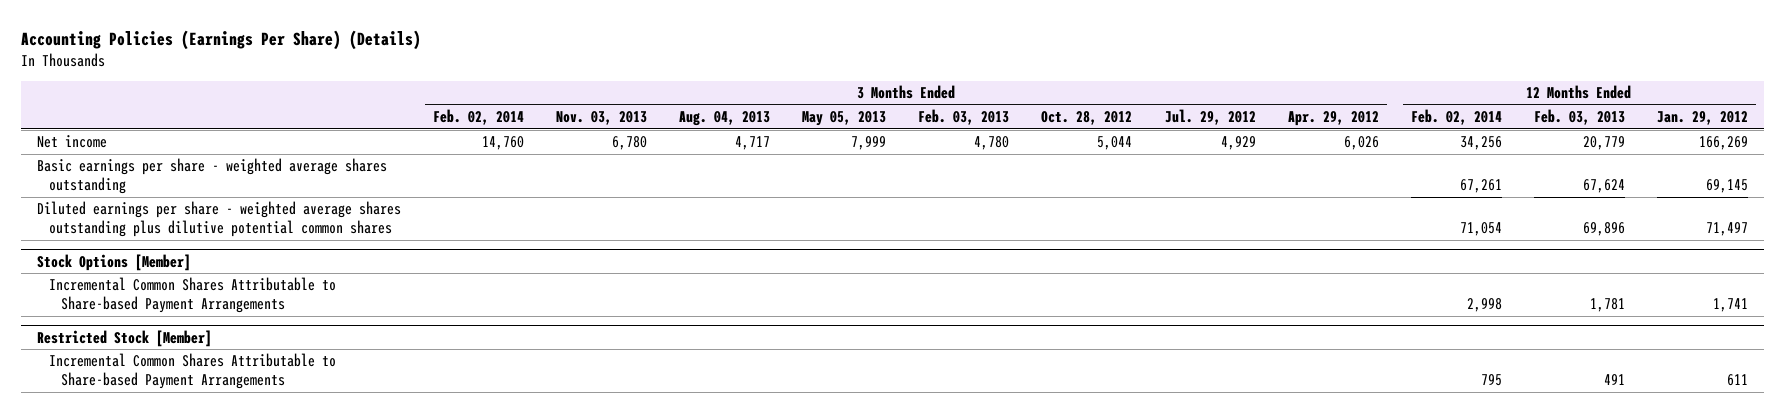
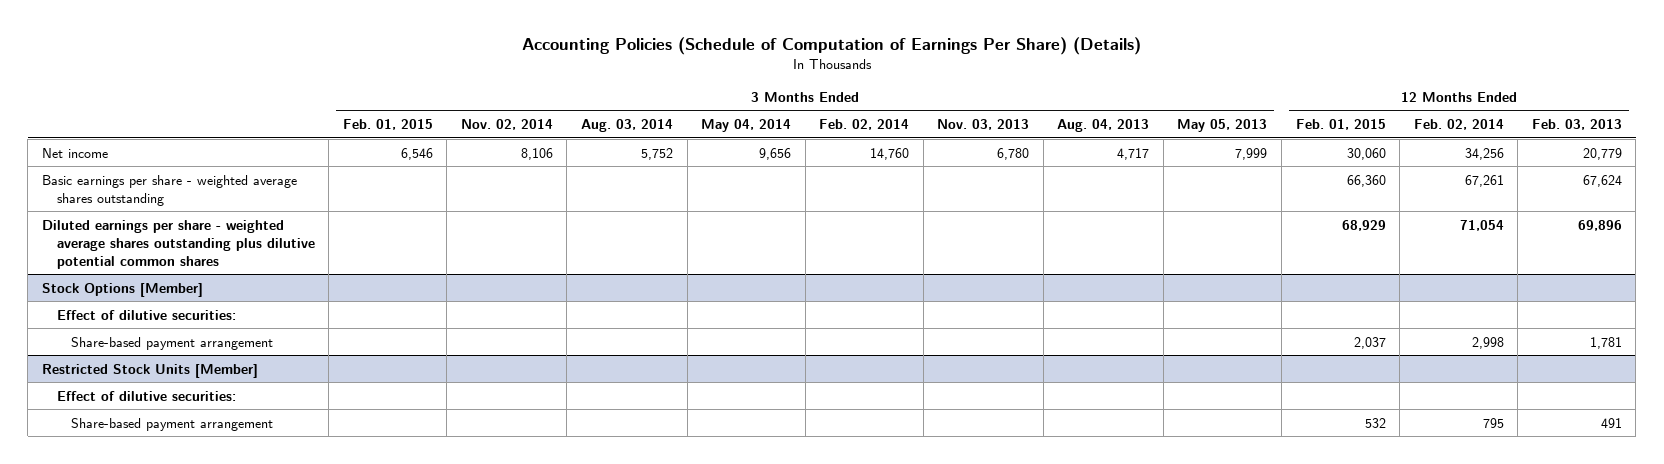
[21,30,422,51] Accounting Policies (Earnings Per Share) (Details) -> [521,37,1141,56] Accounting Policies (Schedule of Computation of Earnings Per Share) (Details)
[918,109,1010,126] Feb. 03, 2013 -> none
[1041,111,1133,126] Oct. 28, 2012 -> none
[1164,109,1256,126] Jul. 29, 2012 -> none
[1287,111,1379,127] Apr. 29, 2012 -> none
[1656,111,1748,126] Jan. 29, 2012 -> none
none -> [342,119,433,131] Feb. 01, 2015
none -> [460,119,553,131] Nov. 02, 2014
none -> [580,119,673,133] Aug. 03, 2014
none -> [701,119,792,133] May 04, 2014
none -> [1295,119,1386,131] Feb. 01, 2015
none -> [56,309,236,320] Effect of dilutive securities:
[49,277,337,314] Incremental Common Shares Attributable to Share-based Payment Arrangements -> [71,336,274,350] Share-based payment arrangement
[37,329,213,347] Restricted Stock [Member] -> [41,363,258,378] Restricted Stock Units [Member]
none -> [56,390,236,401] Effect of dilutive securities:
[49,353,337,390] Incremental Common Shares Attributable to Share-based Payment Arrangements -> [71,417,274,431] Share-based payment arrangement

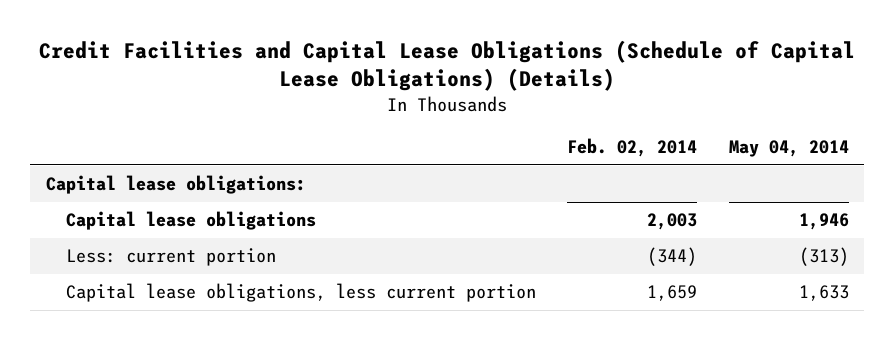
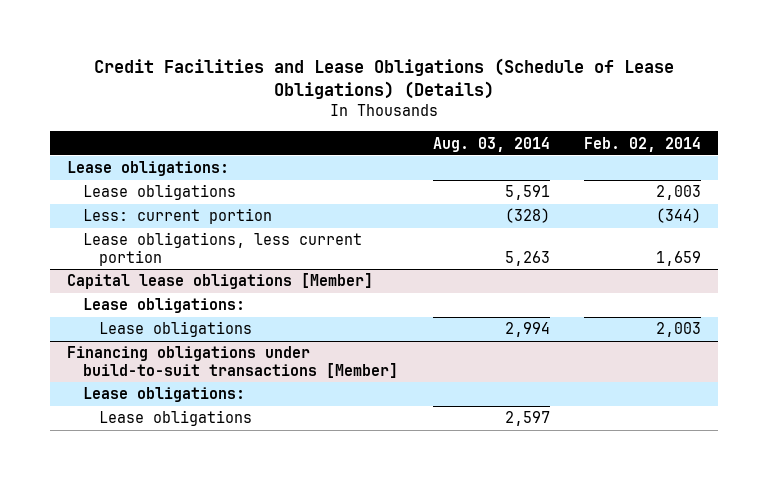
[39,40,856,92] Credit Facilities and Capital Lease Obligations (Schedule of Capital Lease Obligations) (Details) -> [94,58,675,100] Credit Facilities and Lease Obligations (Schedule of Lease Obligations) (Details)
[728,140,849,158] May 04, 2014 -> none
none -> [432,136,550,152] Aug. 03, 2014
[45,175,306,195] Capital lease obligations: -> [67,161,230,177] Lease obligations:
[65,211,316,231] Capital lease obligations -> [83,184,237,201] Lease obligations
[65,283,536,303] Capital lease obligations, less current portion -> [83,232,363,266] Lease obligations, less current portion
none -> [67,273,374,290] Capital lease obligations [Member]
none -> [83,298,246,314] Lease obligations:
none -> [99,321,253,338] Lease obligations
none -> [67,346,399,378] Financing obligations under build-to-suit transactions [Member]
none -> [83,387,246,403] Lease obligations:
none -> [99,410,253,427] Lease obligations

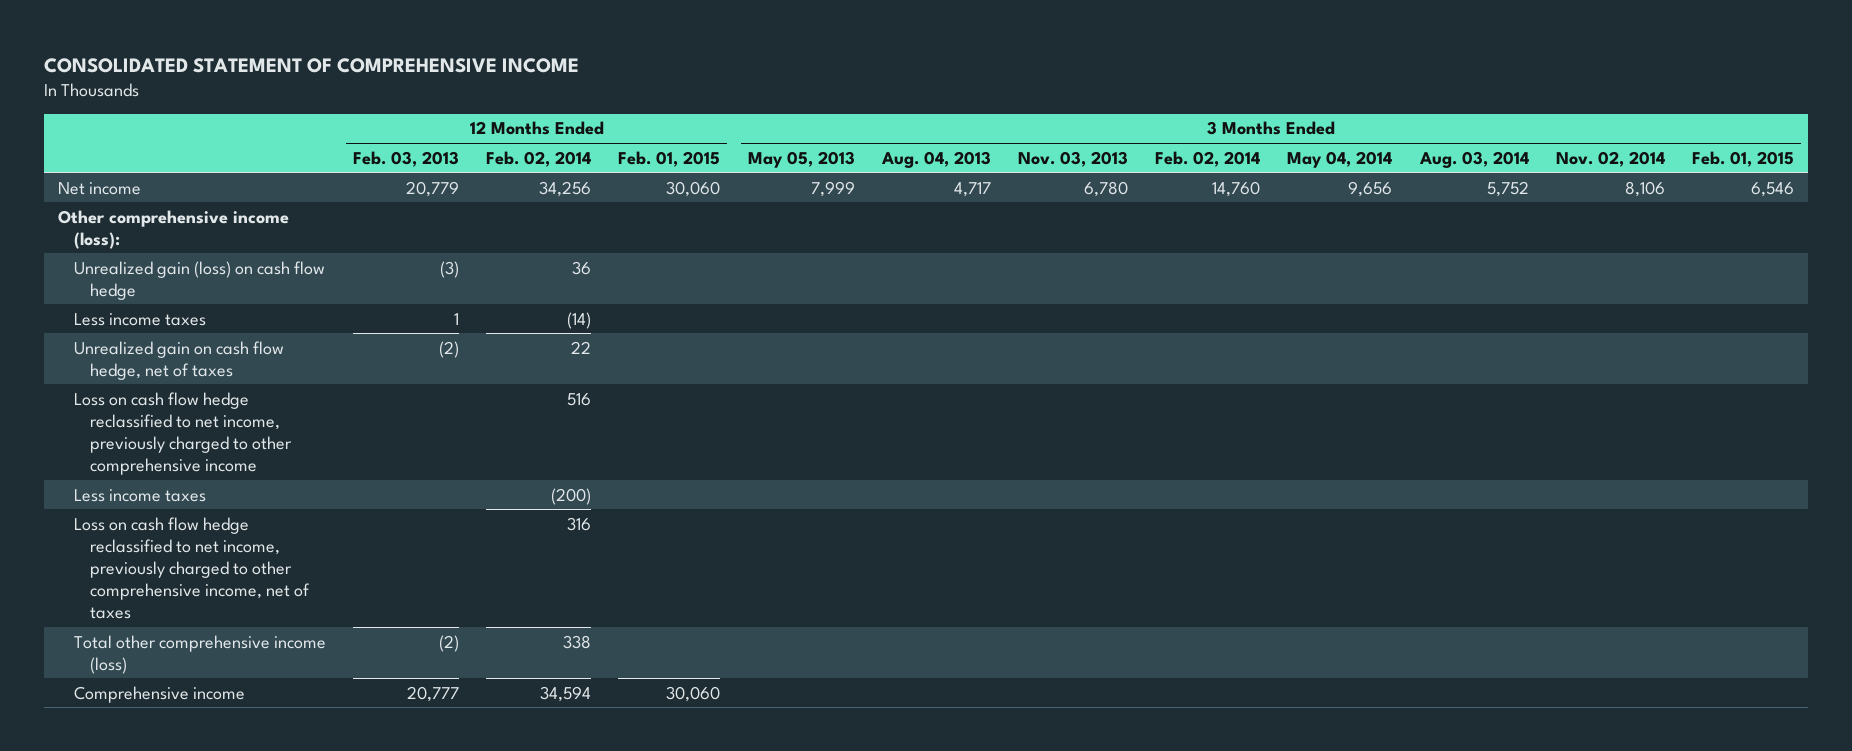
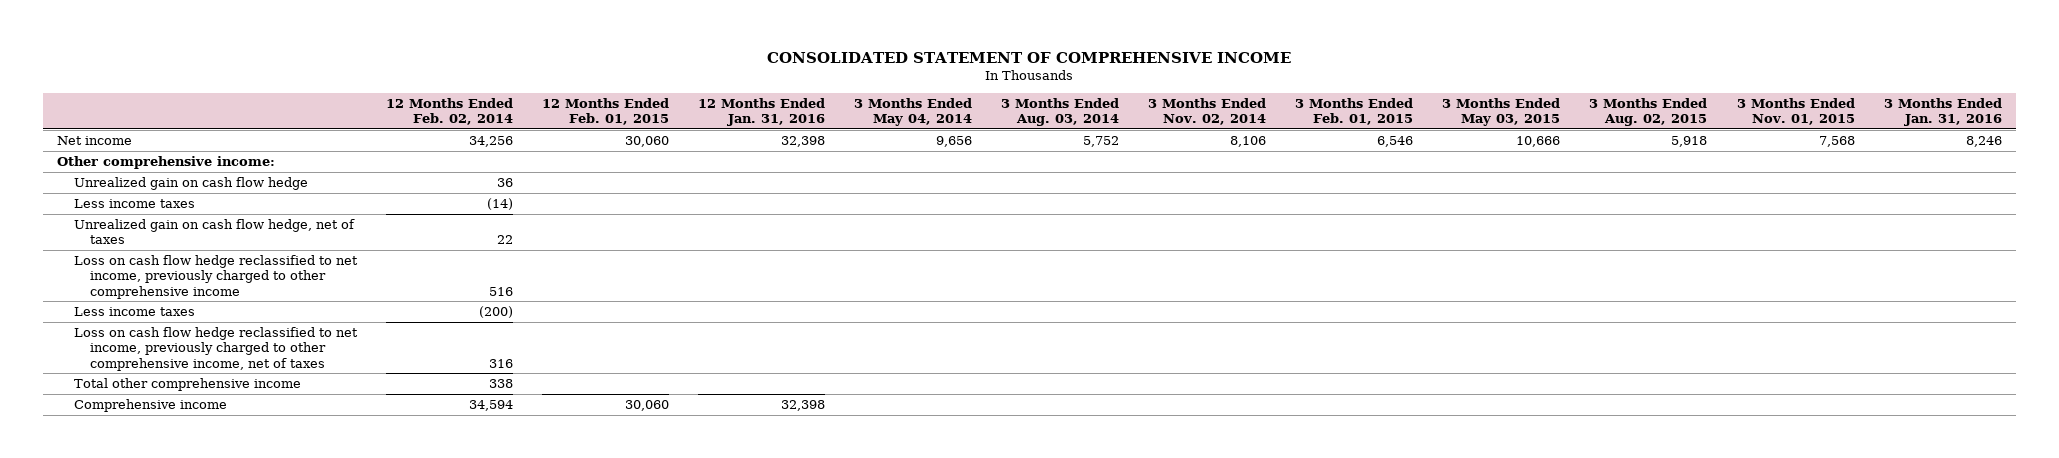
[352,150,459,167] Feb. 03, 2013 -> none
[747,150,855,168] May 05, 2013 -> none
[880,150,991,168] Aug. 04, 2013 -> none
[1017,150,1128,167] Nov. 03, 2013 -> none
[1155,150,1261,167] Feb. 02, 2014 -> none
none -> [697,97,825,126] 12 Months Ended Jan. 31, 2016
none -> [1442,97,1561,126] 3 Months Ended May 03, 2015
none -> [1589,97,1708,126] 3 Months Ended Aug. 02, 2015
none -> [1736,97,1855,125] 3 Months Ended Nov. 01, 2015
none -> [1883,97,2002,126] 3 Months Ended Jan. 31, 2016
[57,209,289,249] Other comprehensive income (loss): -> [57,156,276,170] Other comprehensive income:
[73,260,325,300] Unrealized gain (loss) on cash flow hedge -> [73,177,308,191] Unrealized gain on cash flow hedge
[73,634,326,674] Total other comprehensive income (loss) -> [73,378,301,392] Total other comprehensive income

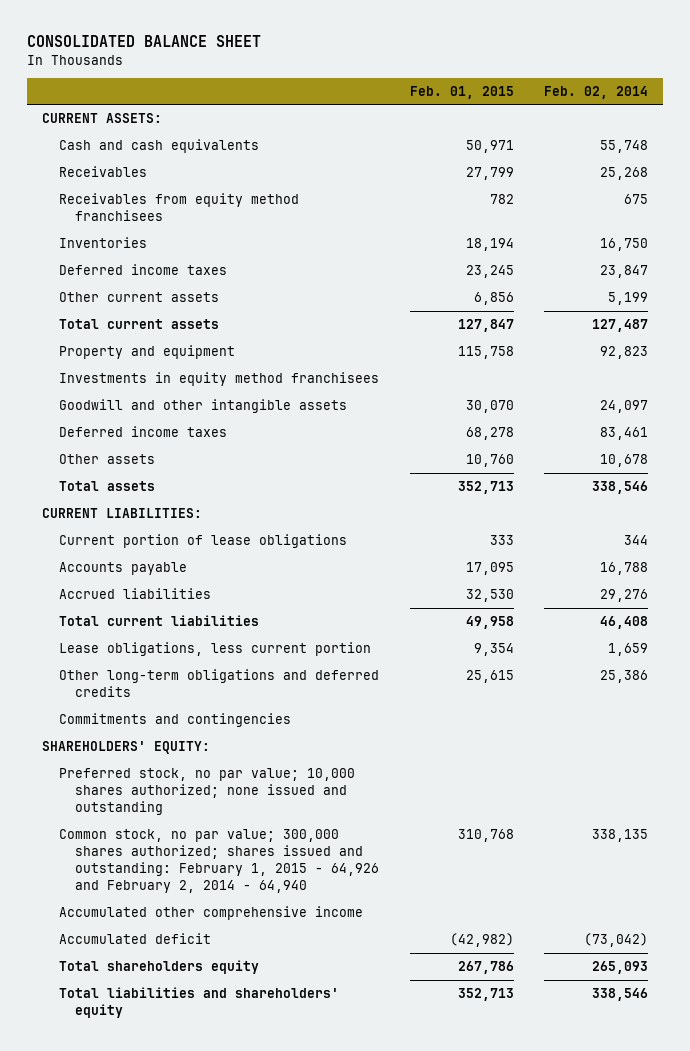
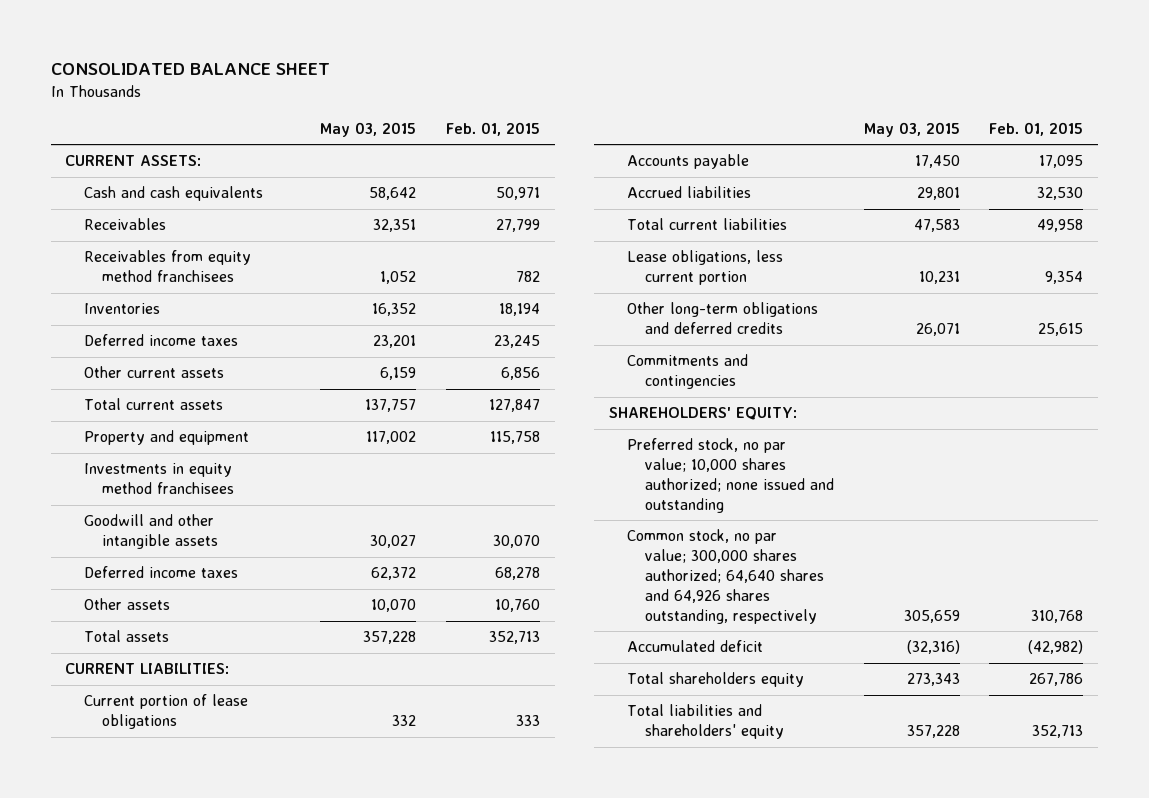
[544,85,649,99] Feb. 02, 2014 -> none
none -> [320,121,417,137] May 03, 2015
[58,906,363,921] Accumulated other comprehensive income -> none
[58,829,379,893] Common stock, no par value; 300,000 shares authorized; shares issued and outstanding: February 1, 2015 - 64,926 and February 2, 2014 - 64,940 -> [627,529,825,624] Common stock, no par value; 300,000 shares authorized; 64,640 shares and 64,926 shares outstanding, respectively

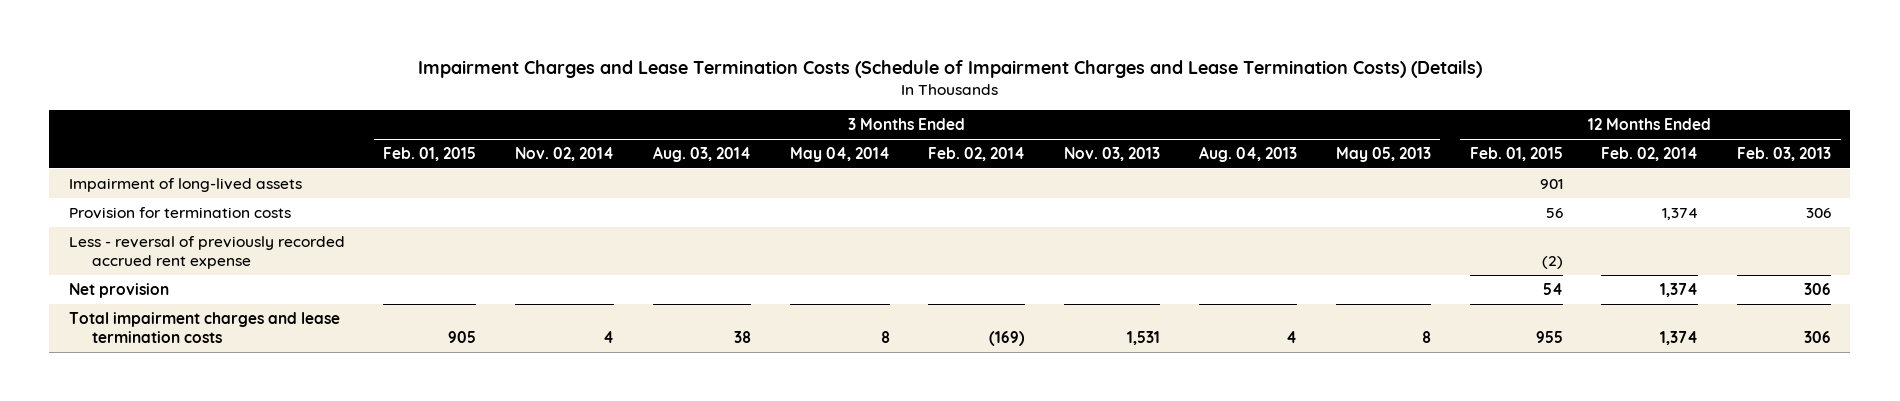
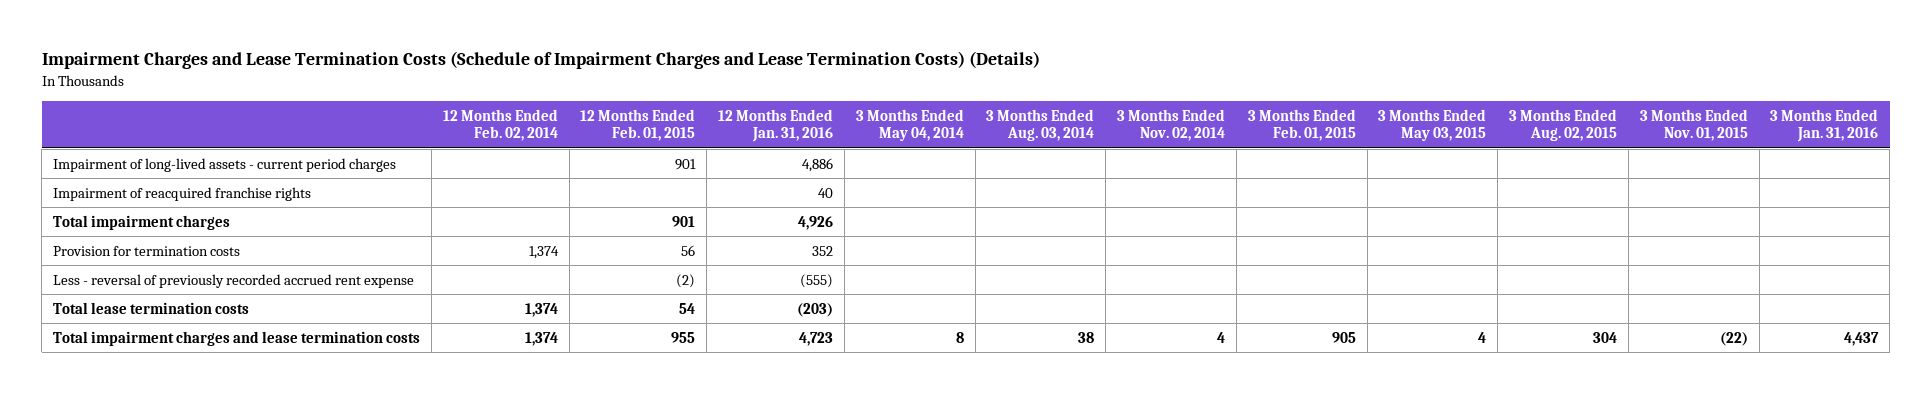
[928,147,1026,162] Feb. 02, 2014 -> none
[1064,147,1161,162] Nov. 03, 2013 -> none
[1199,146,1298,163] Aug. 04, 2013 -> none
[1335,147,1431,163] May 05, 2013 -> none
[1737,147,1832,162] Feb. 03, 2013 -> none
none -> [718,108,834,143] 12 Months Ended Jan. 31, 2016
none -> [1378,108,1487,142] 3 Months Ended May 03, 2015
none -> [1509,108,1618,142] 3 Months Ended Aug. 02, 2015
none -> [1639,108,1748,142] 3 Months Ended Nov. 01, 2015
none -> [1770,108,1879,143] 3 Months Ended Jan. 31, 2016
none -> [53,157,397,172] Impairment of long-lived assets - current period charges
none -> [53,186,312,201] Impairment of reacquired franchise rights
[68,177,302,192] Impairment of long-lived assets -> [53,214,231,230] Total impairment charges
[68,282,169,298] Net provision -> [53,301,250,314] Total lease termination costs

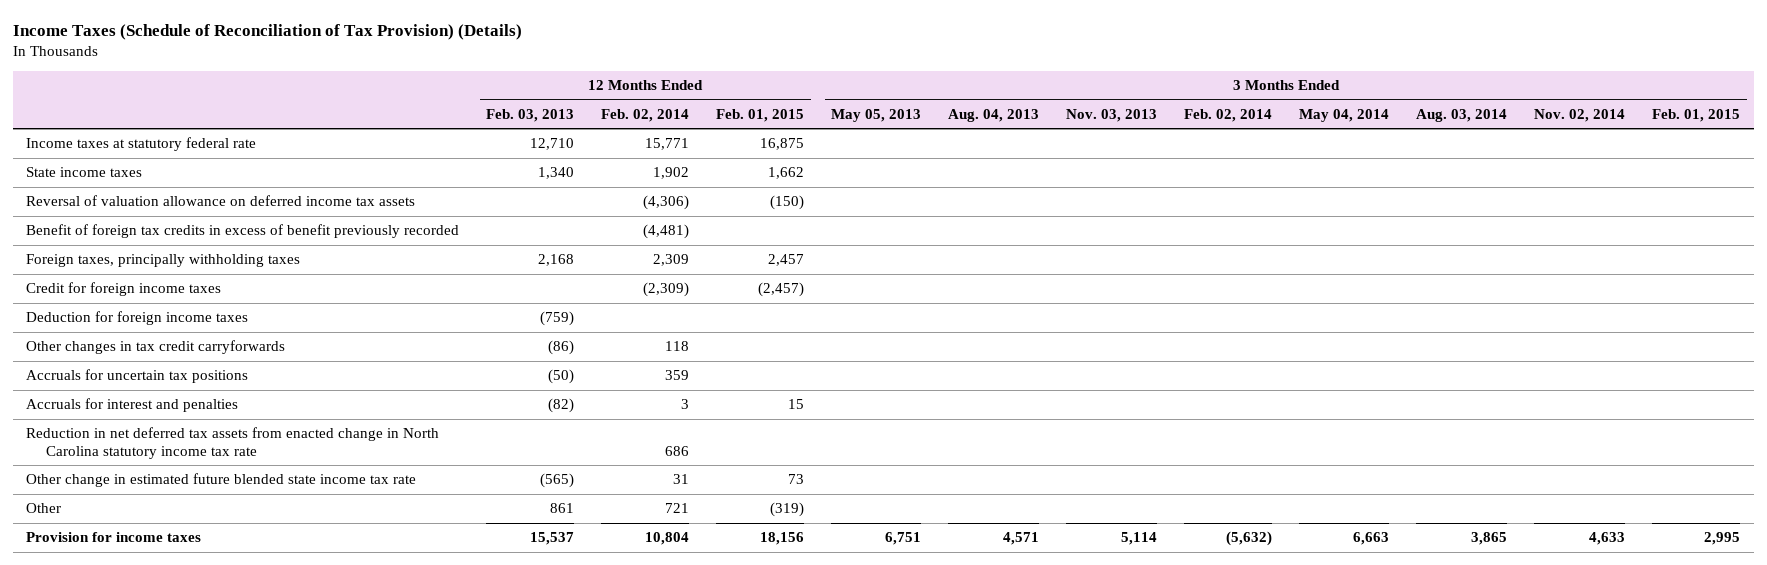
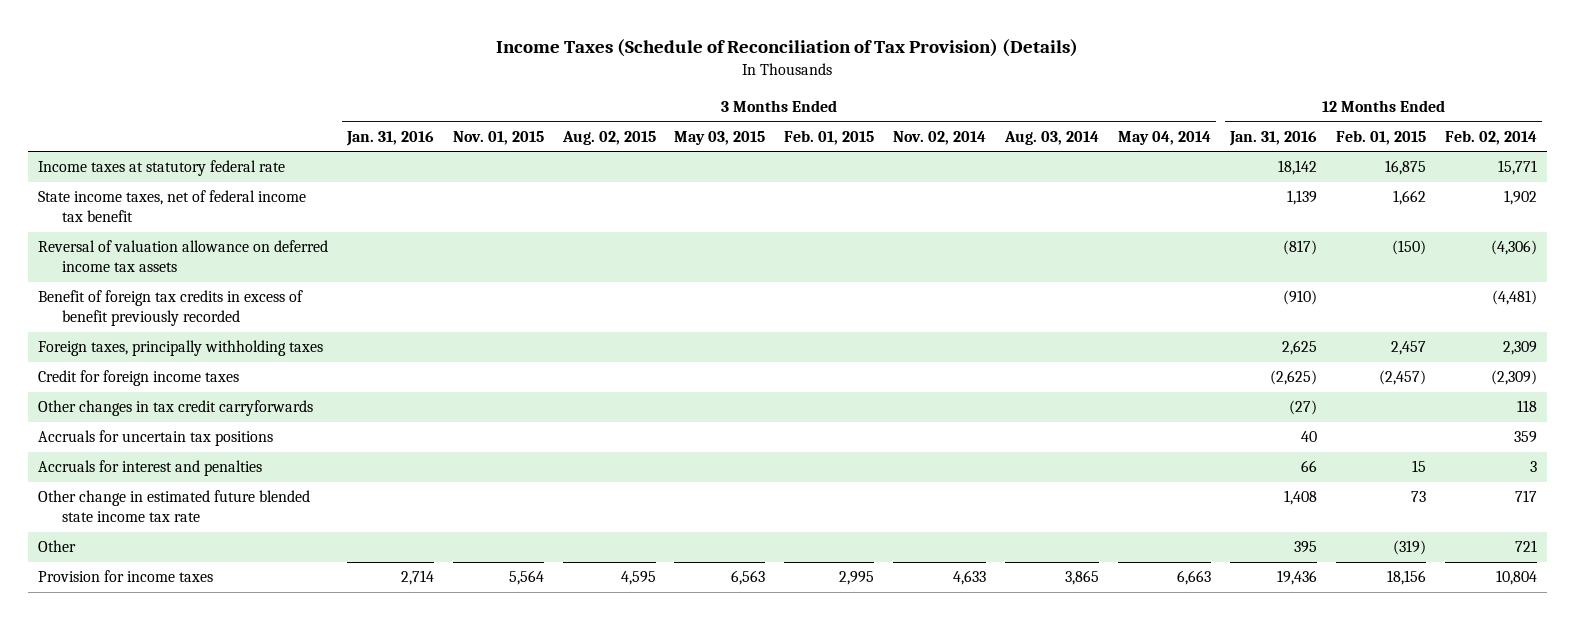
[486,108,575,122] Feb. 03, 2013 -> none
[831,108,922,122] May 05, 2013 -> none
[948,108,1040,122] Aug. 04, 2013 -> none
[1066,108,1158,122] Nov. 03, 2013 -> none
[1184,108,1273,122] Feb. 02, 2014 -> none
none -> [345,130,434,146] Jan. 31, 2016
none -> [452,130,544,145] Nov. 01, 2015
none -> [561,130,656,145] Aug. 02, 2015
none -> [674,130,766,145] May 03, 2015
none -> [1229,130,1318,146] Jan. 31, 2016
[26,167,143,178] State income taxes -> [37,190,306,223] State income taxes, net of federal income tax benefit
[26,311,249,326] Deduction for foreign income taxes -> none
[26,427,440,459] Reduction in net deferred tax assets from enacted change in North Carolina statutory income tax rate -> none
[673,474,690,485] 31 -> [1515,490,1538,503] 717

